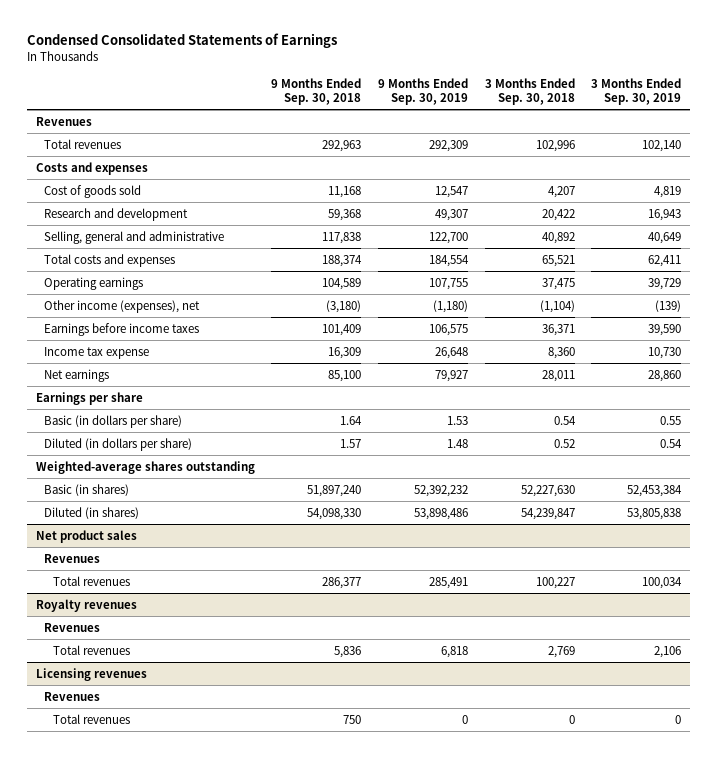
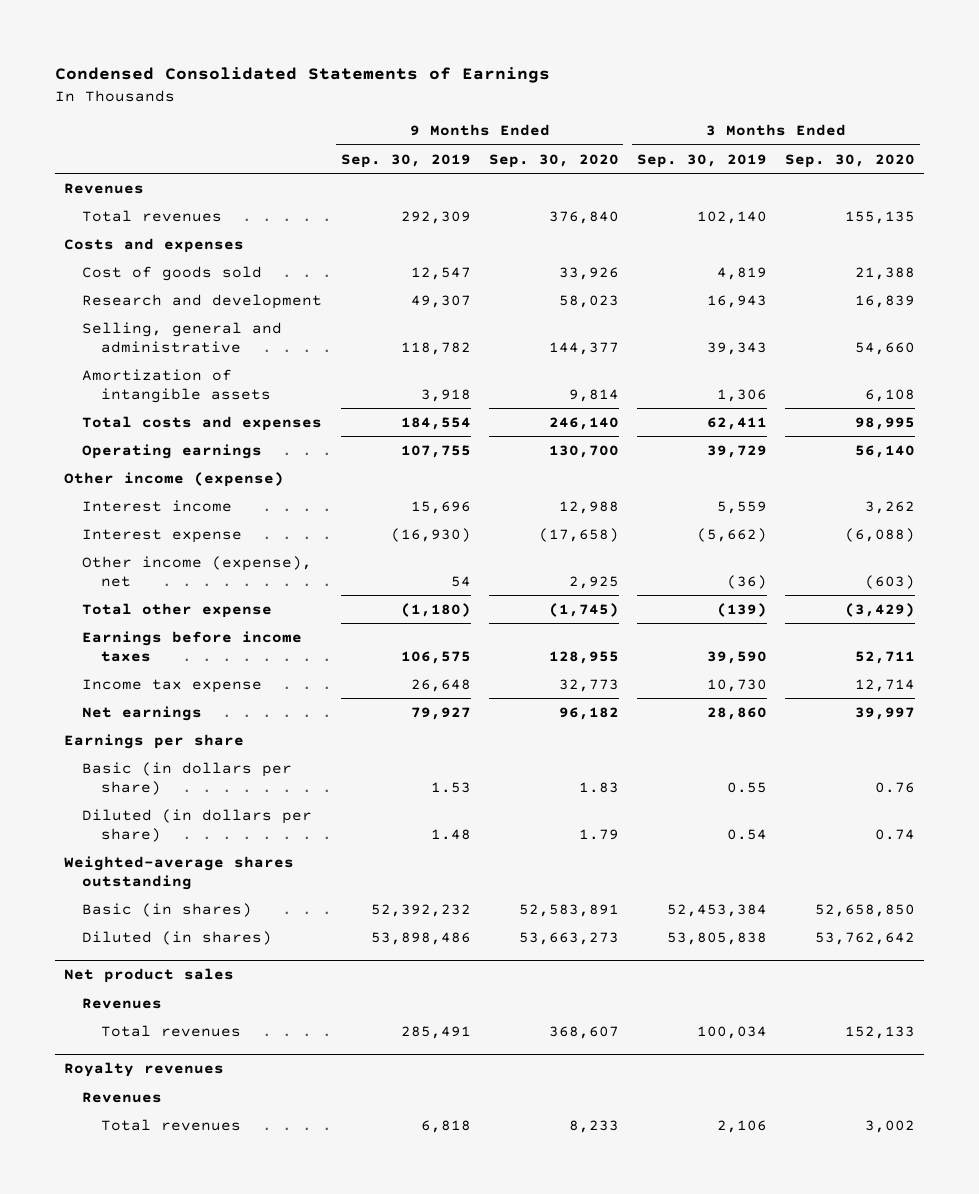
[271,77,362,106] 9 Months Ended Sep. 30, 2018 -> none
[484,77,575,106] 3 Months Ended Sep. 30, 2018 -> none
none -> [488,153,619,168] Sep. 30, 2020
none -> [785,153,916,168] Sep. 30, 2020
[429,231,469,244] 122,700 -> [400,341,471,355] 118,782
[648,231,682,244] 40,649 -> [706,341,767,355] 39,343
none -> [82,368,272,403] Amortization of intangible assets
none -> [63,471,284,487] Other income (expense)
none -> [82,499,233,512] Interest income
none -> [82,528,243,543] Interest expense
[44,299,201,313] Other income (expenses), net -> [82,555,313,587] Other income (expense), net
[433,299,469,313] (1,180) -> [450,575,471,587] 54
[655,299,682,312] (139) -> [726,574,767,589] (36)
none -> [82,602,273,618] Total other expense
[35,667,147,681] Licensing revenues -> none
[44,691,101,701] Revenues -> none
[53,713,131,724] Total revenues -> none

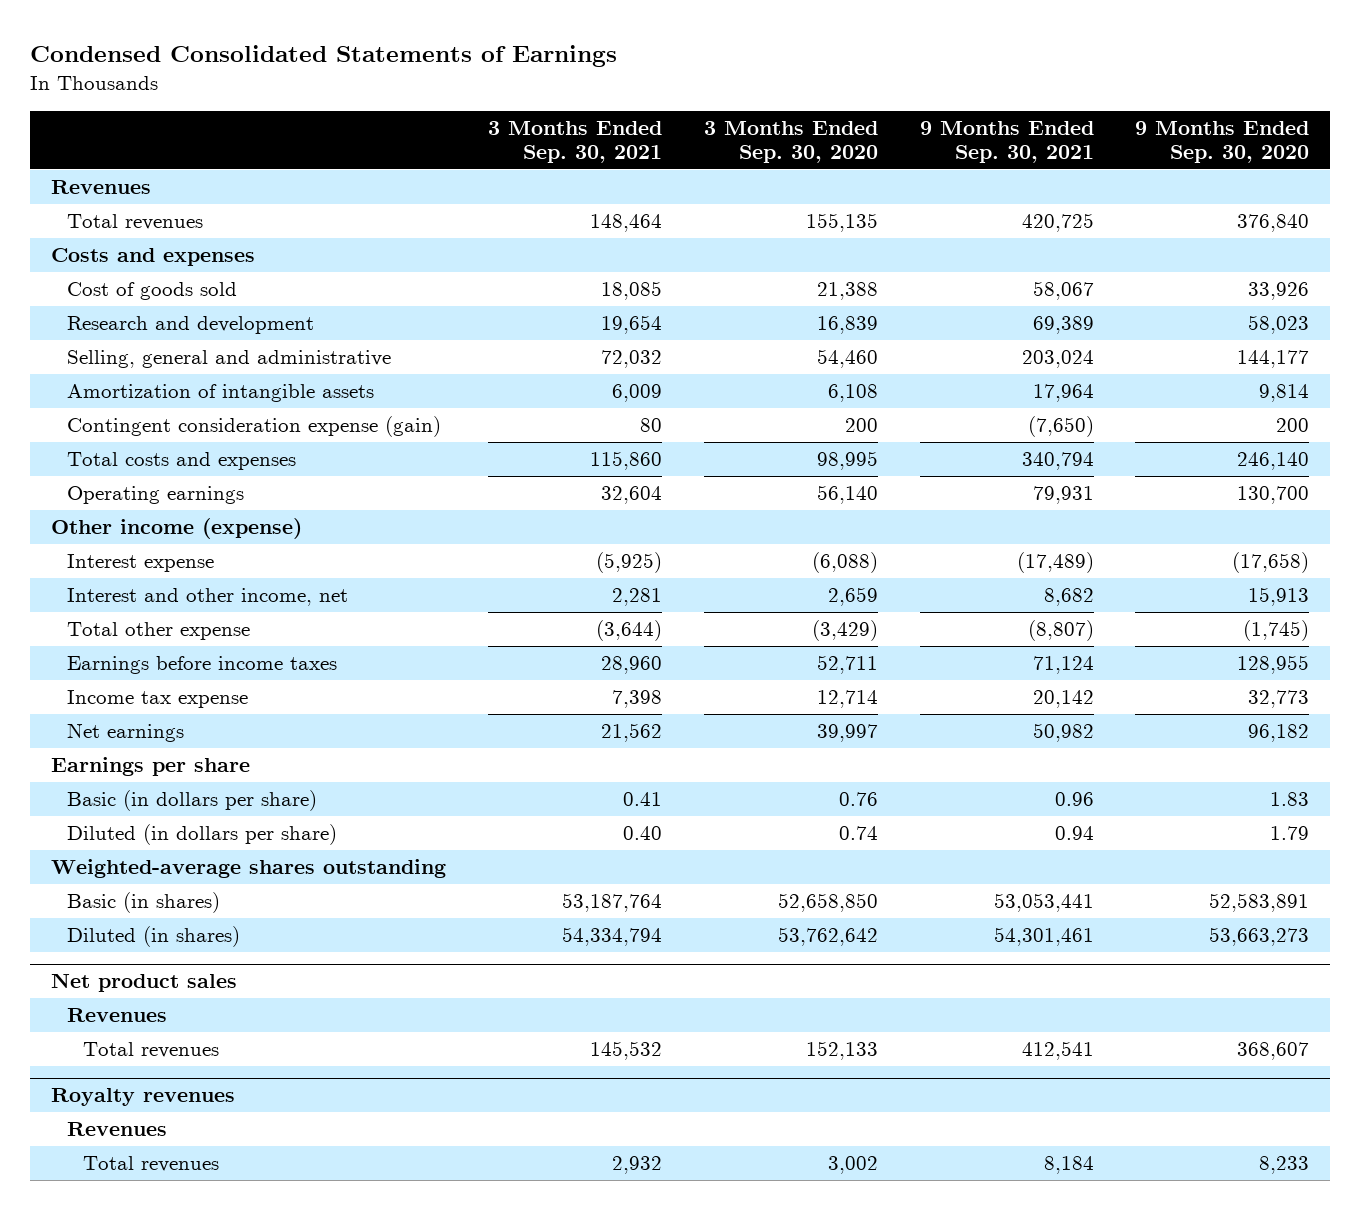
[340,153,471,168] Sep. 30, 2019 -> none
[636,153,767,168] Sep. 30, 2019 -> none
none -> [487,121,662,164] 3 Months Ended Sep. 30, 2021
none -> [919,121,1094,164] 9 Months Ended Sep. 30, 2021
[548,341,619,355] 144,377 -> [1237,349,1310,368] 144,177
[855,341,916,355] 54,660 -> [816,348,878,368] 54,460
none -> [67,415,442,437] Contingent consideration expense (gain)
[82,499,233,512] Interest income -> none
[82,555,313,587] Other income (expense), net -> [67,587,349,606] Interest and other income, net
[568,575,619,589] 2,925 -> [1248,586,1310,606] 15,913
[865,574,916,589] (603) -> [827,586,878,606] 2,659

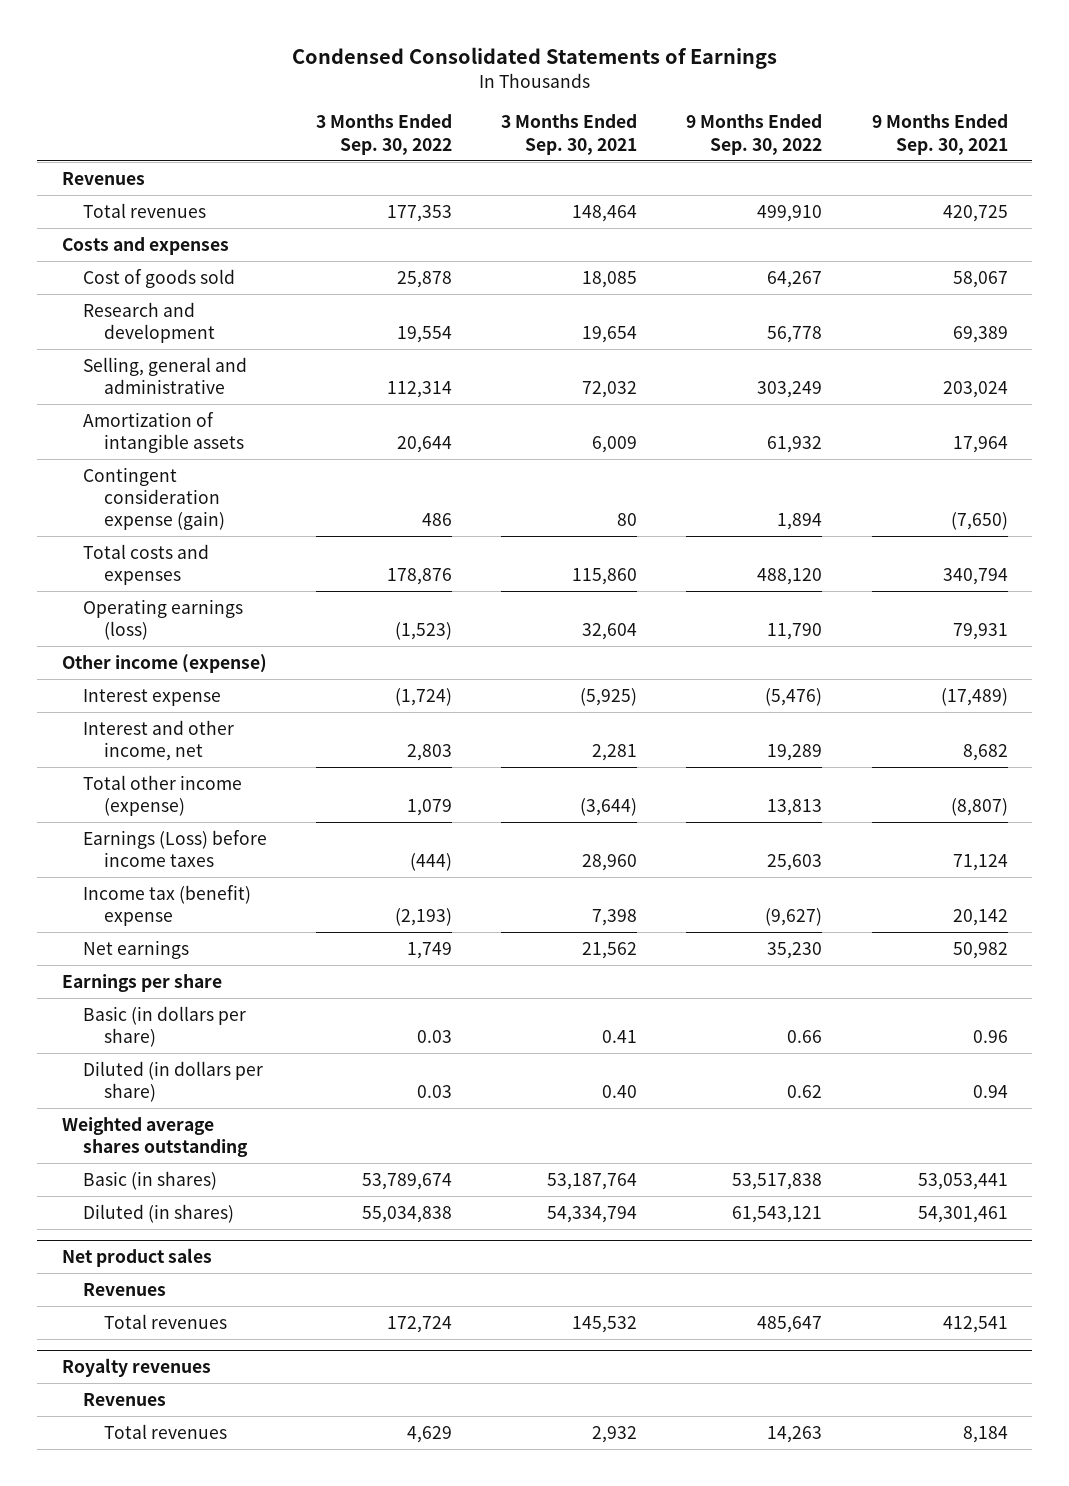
[703,121,878,164] 3 Months Ended Sep. 30, 2020 -> none
[1135,121,1310,164] 9 Months Ended Sep. 30, 2020 -> none
none -> [316,114,453,155] 3 Months Ended Sep. 30, 2022
none -> [686,114,823,155] 9 Months Ended Sep. 30, 2022
[67,485,245,504] Operating earnings -> [83,598,244,641] Operating earnings (loss)
[67,621,251,640] Total other expense -> [83,774,243,817] Total other income (expense)
[67,655,338,674] Earnings before income taxes -> [83,829,268,868] Earnings (Loss) before income taxes
[67,689,249,708] Income tax expense -> [83,884,252,927] Income tax (benefit) expense
[50,858,446,878] Weighted-average shares outstanding -> [61,1116,249,1158] Weighted average shares outstanding

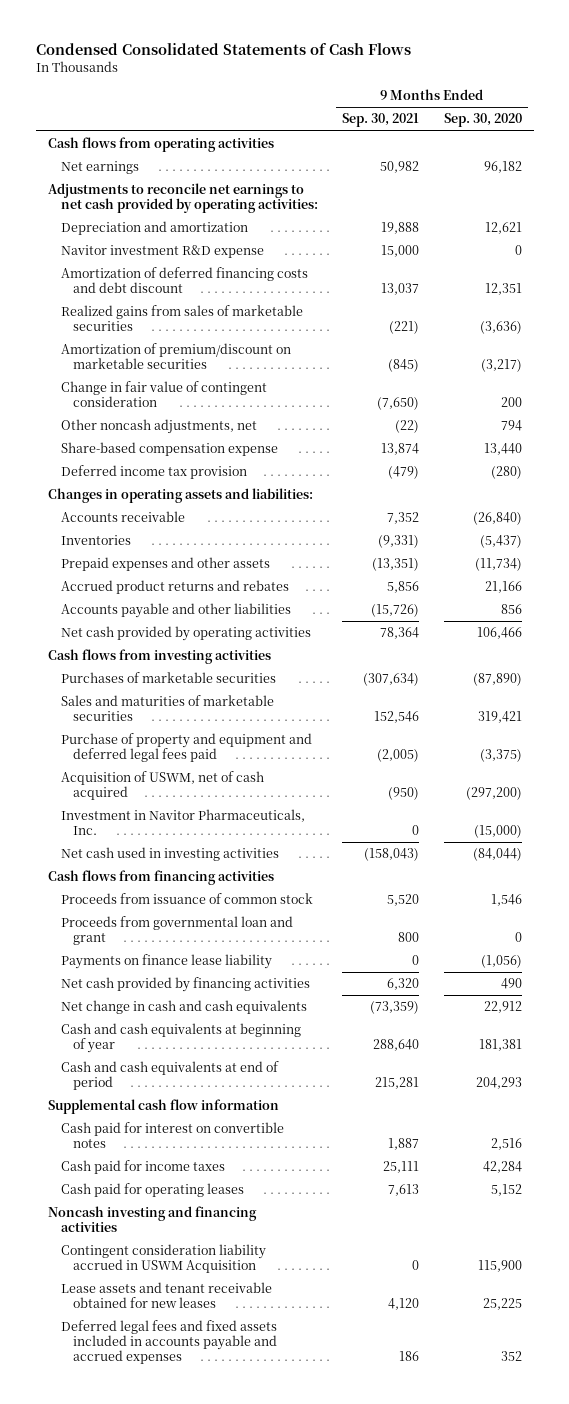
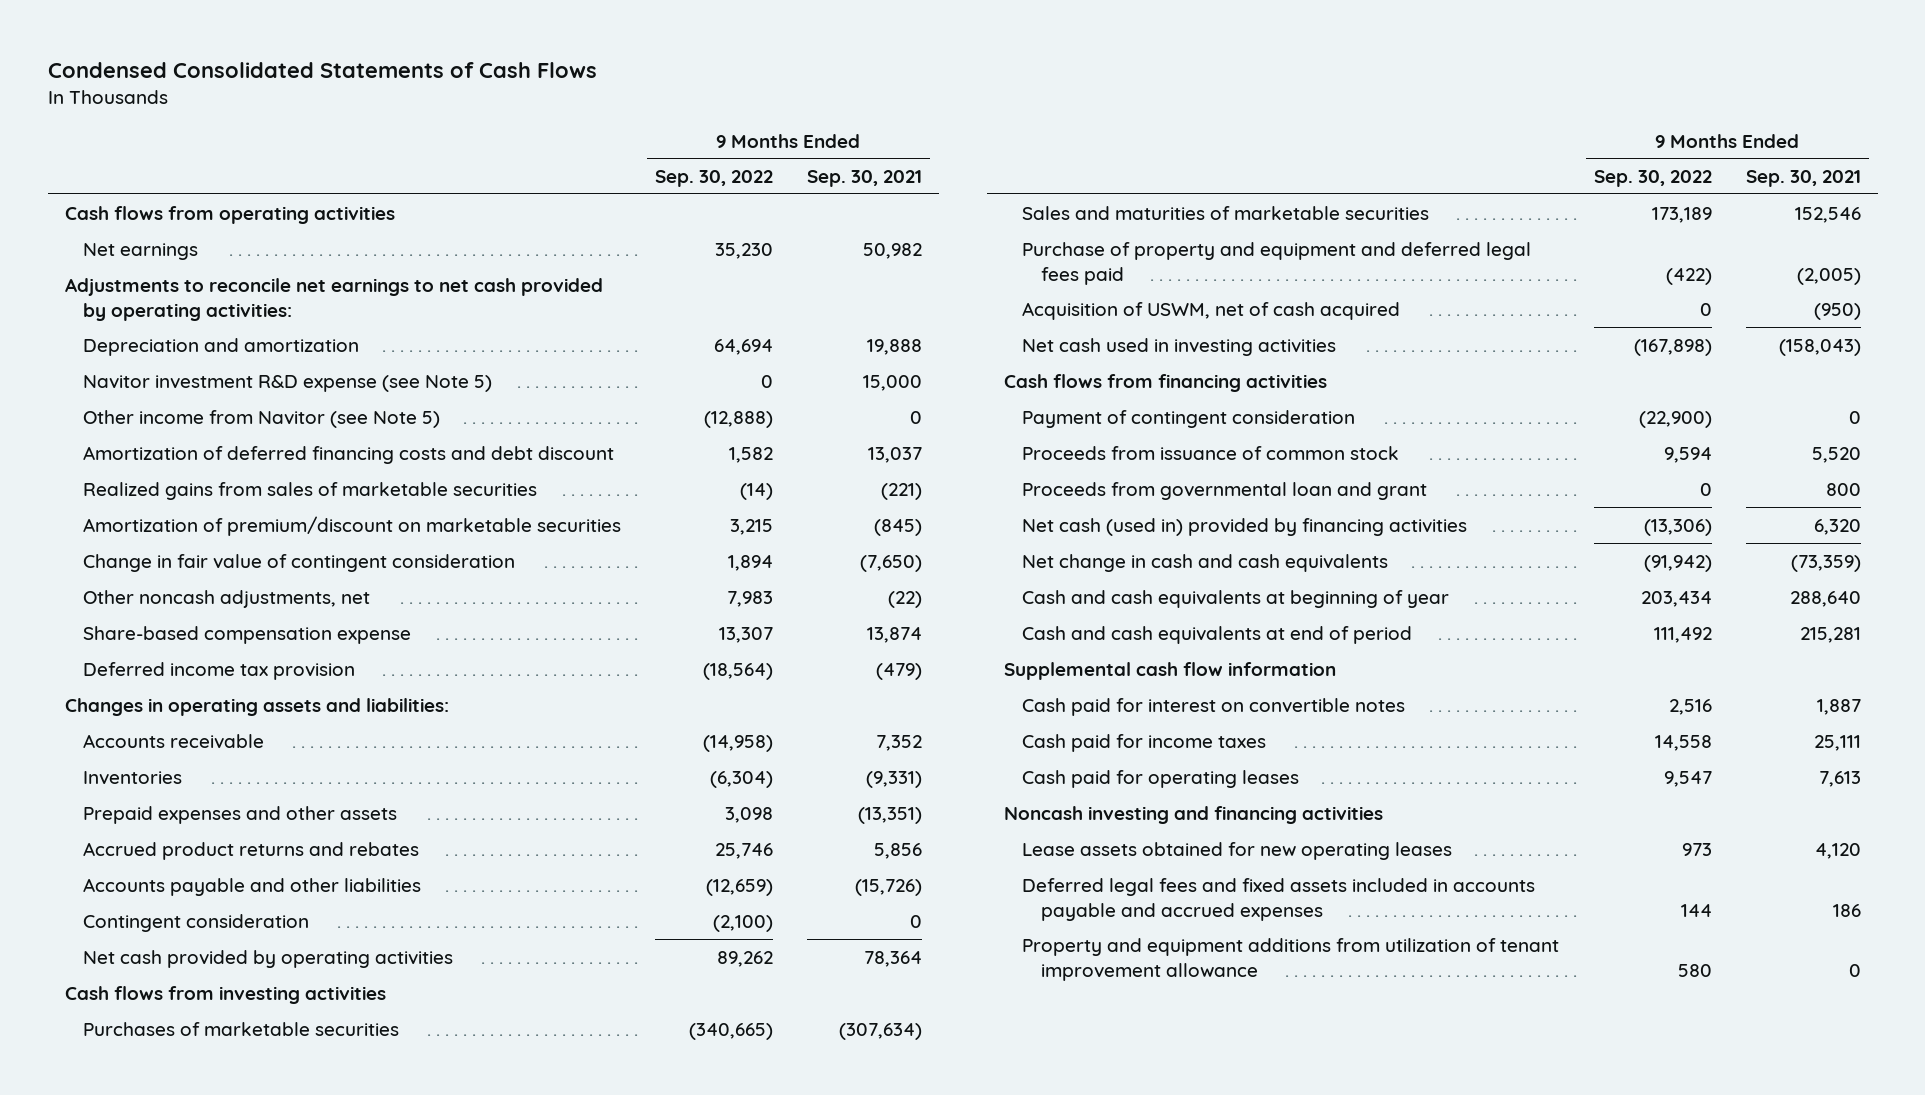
[443,113,522,128] Sep. 30, 2020 -> none
none -> [655,170,774,188] Sep. 30, 2022
[60,245,264,259] Navitor investment R&D expense -> [83,374,493,392] Navitor investment R&D expense (see Note 5)
none -> [83,409,441,428] Other income from Navitor (see Note 5)
none -> [83,913,310,932] Contingent consideration
[60,809,305,836] Investment in Navitor Pharmaceuticals, Inc. -> none
none -> [1022,409,1356,428] Payment of contingent consideration
[60,954,272,970] Payments on finance lease liability -> none
[60,977,310,993] Net cash provided by financing activities -> [1022,517,1468,536] Net cash (used in) provided by financing activities
[60,1244,266,1274] Contingent consideration liability accrued in USWM Acquisition -> none
[60,1282,272,1309] Lease assets and tenant receivable obtained for new leases -> [1022,841,1453,860] Lease assets obtained for new operating leases
none -> [1022,937,1560,981] Property and equipment additions from utilization of tenant improvement allowance

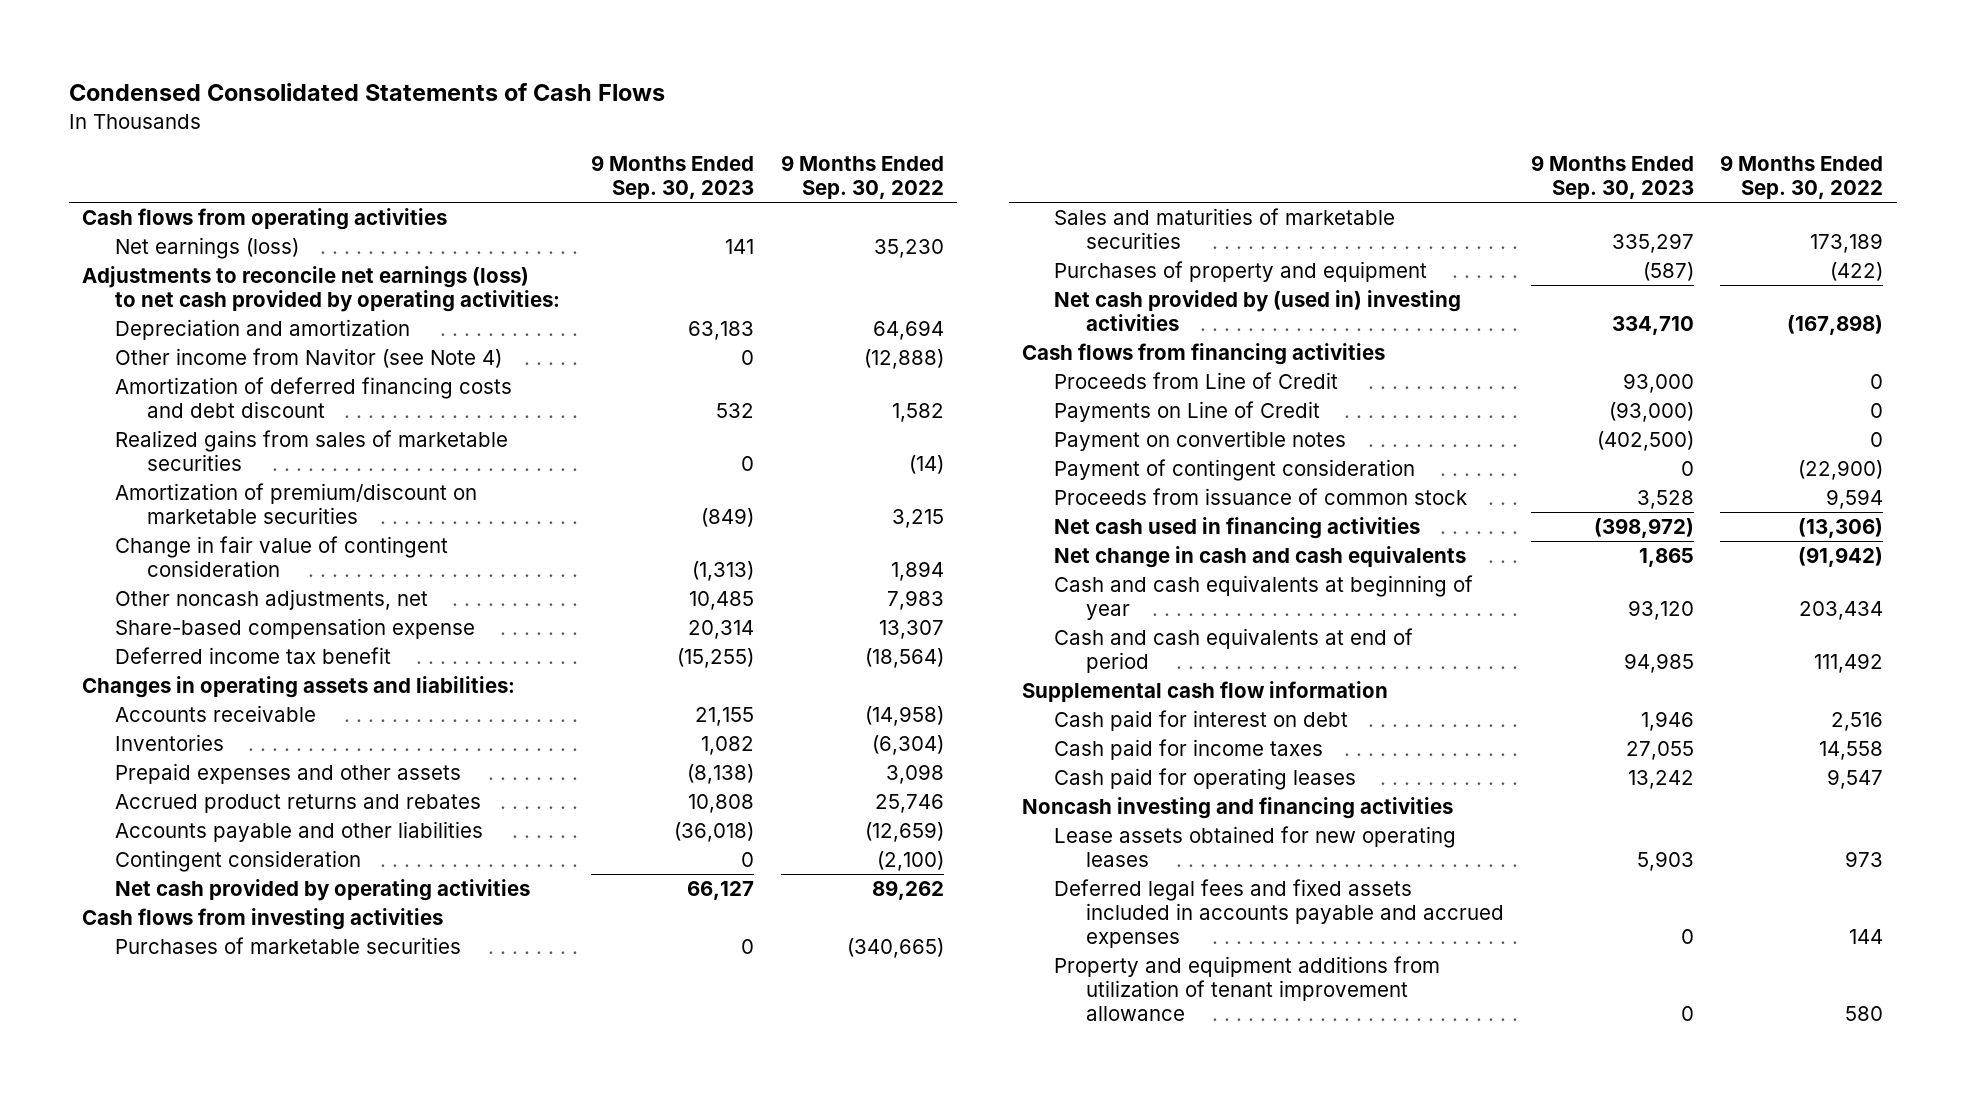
[806,170,922,188] Sep. 30, 2021 -> none
none -> [591,155,755,200] 9 Months Ended Sep. 30, 2023
[83,242,199,260] Net earnings -> [114,236,299,259] Net earnings (loss)
[64,277,603,321] Adjustments to reconcile net earnings to net cash provided by operating activities: -> [82,265,560,312] Adjustments to reconcile net earnings (loss) to net cash provided by operating activities:
[83,374,493,392] Navitor investment R&D expense (see Note 5) -> none
[83,409,441,428] Other income from Navitor (see Note 5) -> [114,347,502,368] Other income from Navitor (see Note 4)
[83,661,356,680] Deferred income tax provision -> [114,646,391,664] Deferred income tax benefit
[1022,301,1401,320] Acquisition of USWM, net of cash acquired -> none
[1022,241,1532,285] Purchase of property and equipment and deferred legal fees paid -> [1054,260,1428,282] Purchases of property and equipment
[1022,337,1337,356] Net cash used in investing activities -> [1054,289,1462,331] Net cash provided by (used in) investing activities
none -> [1054,371,1339,389] Proceeds from Line of Credit
none -> [1054,400,1321,422] Payments on Line of Credit
none -> [1054,429,1347,451] Payment on convertible notes
[1022,481,1428,500] Proceeds from governmental loan and grant -> none
[1022,517,1468,536] Net cash (used in) provided by financing activities -> [1054,516,1421,539] Net cash used in financing activities
[1022,697,1406,716] Cash paid for interest on convertible notes -> [1054,709,1349,731] Cash paid for interest on debt

